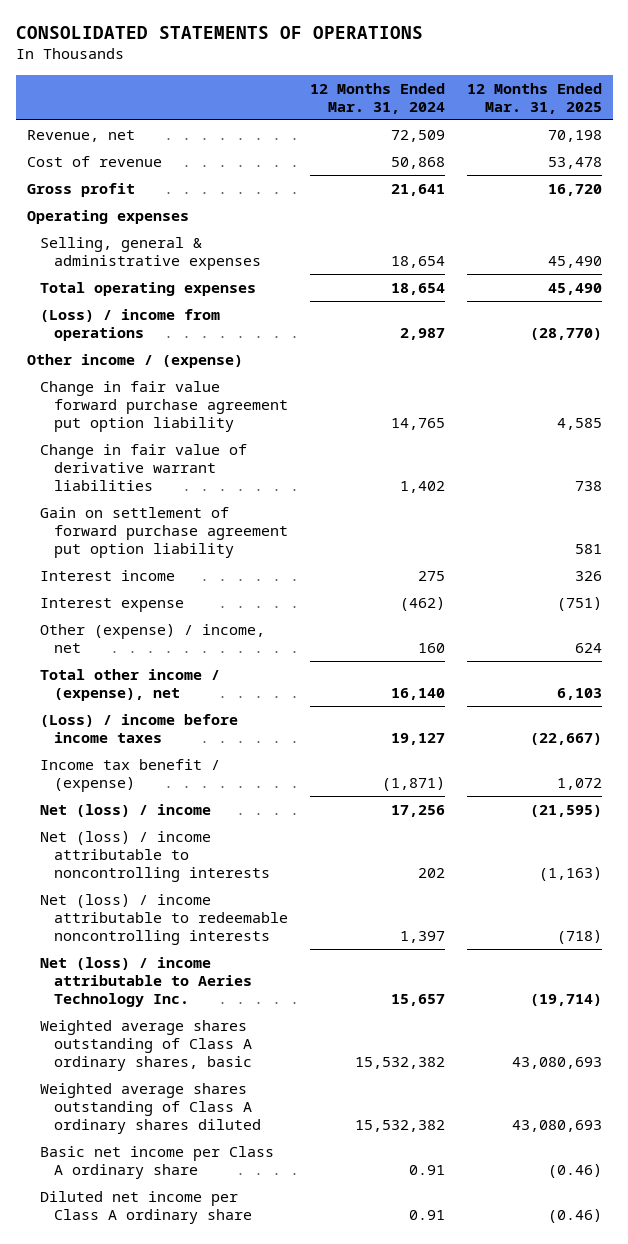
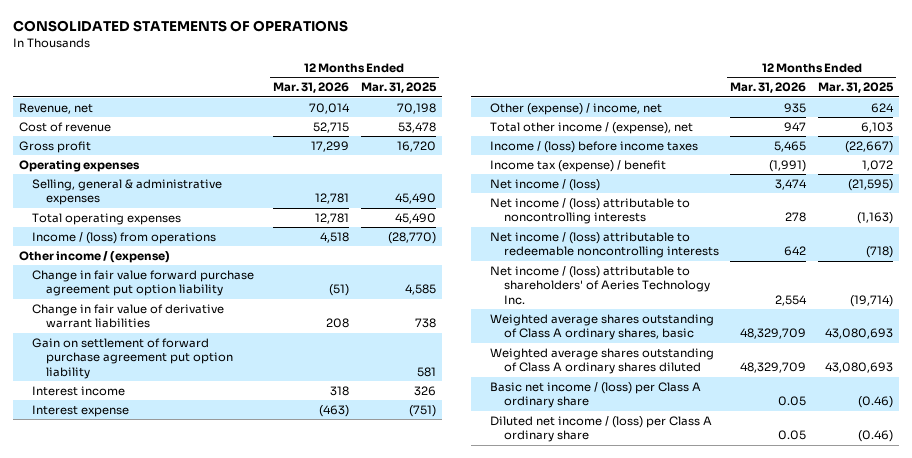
[309,82,445,114] 12 Months Ended Mar. 31, 2024 -> none
none -> [272,82,349,94] Mar. 31, 2026
[40,308,221,342] (Loss) / income from operations -> [32,231,217,244] Income / (loss) from operations
[40,713,239,744] (Loss) / income before income taxes -> [490,140,699,153] Income / (loss) before income taxes
[40,758,221,793] Income tax benefit / (expense) -> [490,159,667,172] Income tax (expense) / benefit
[40,803,212,817] Net (loss) / income -> [490,178,601,191] Net income / (loss)
[40,830,270,883] Net (loss) / income attributable to noncontrolling interests -> [490,197,691,225] Net income / (loss) attributable to noncontrolling interests
[40,893,288,946] Net (loss) / income attributable to redeemable noncontrolling interests -> [490,231,719,259] Net income / (loss) attributable to redeemable noncontrolling interests
[40,956,252,1008] Net (loss) / income attributable to Aeries Technology Inc. -> [490,265,710,306] Net income / (loss) attributable to shareholders' of Aeries Technology Inc.
[40,1145,275,1180] Basic net income per Class A ordinary share -> [490,381,702,409] Basic net income / (loss) per Class A ordinary share
[40,1190,252,1225] Diluted net income per Class A ordinary share -> [490,415,713,443] Diluted net income / (loss) per Class A ordinary share

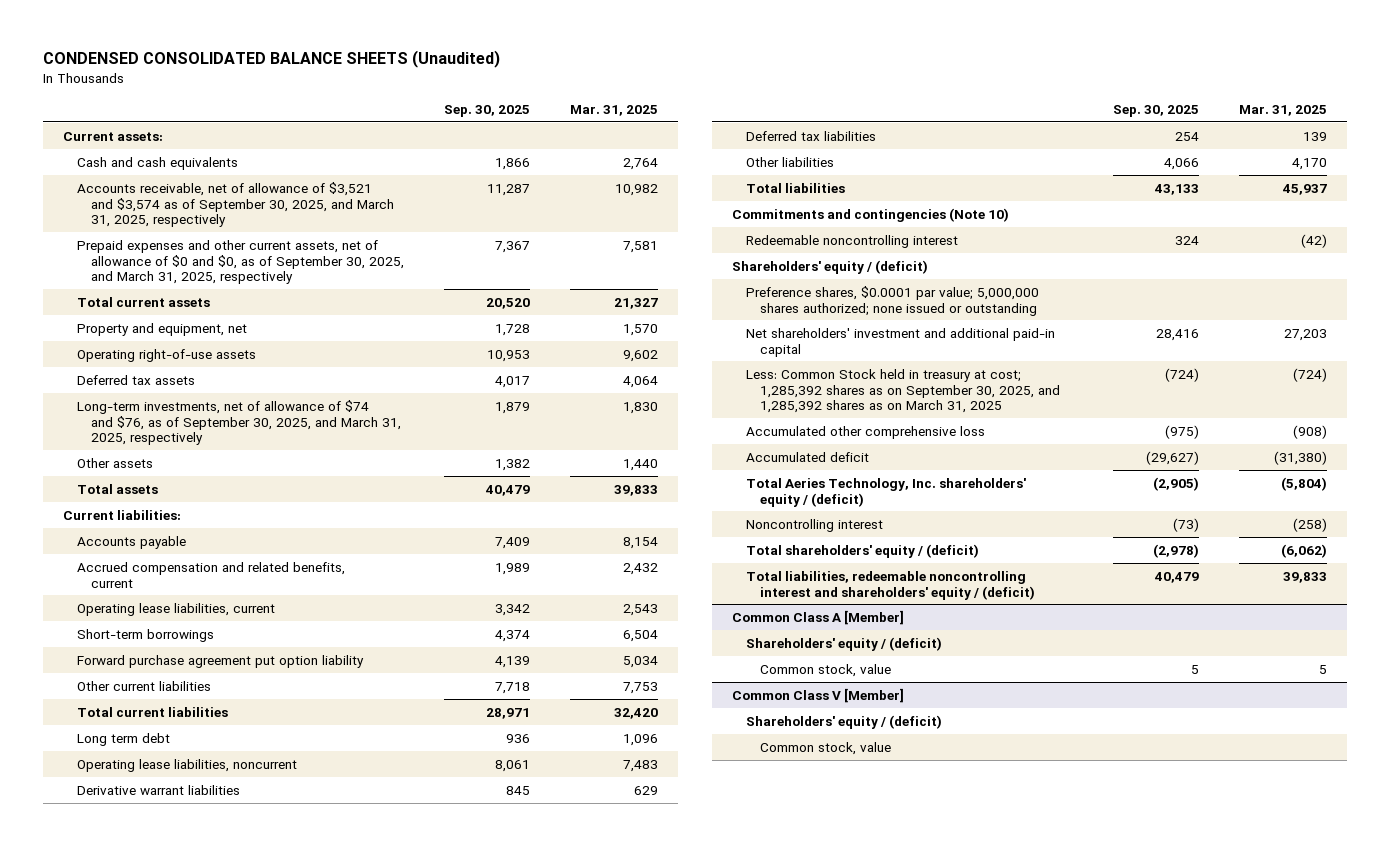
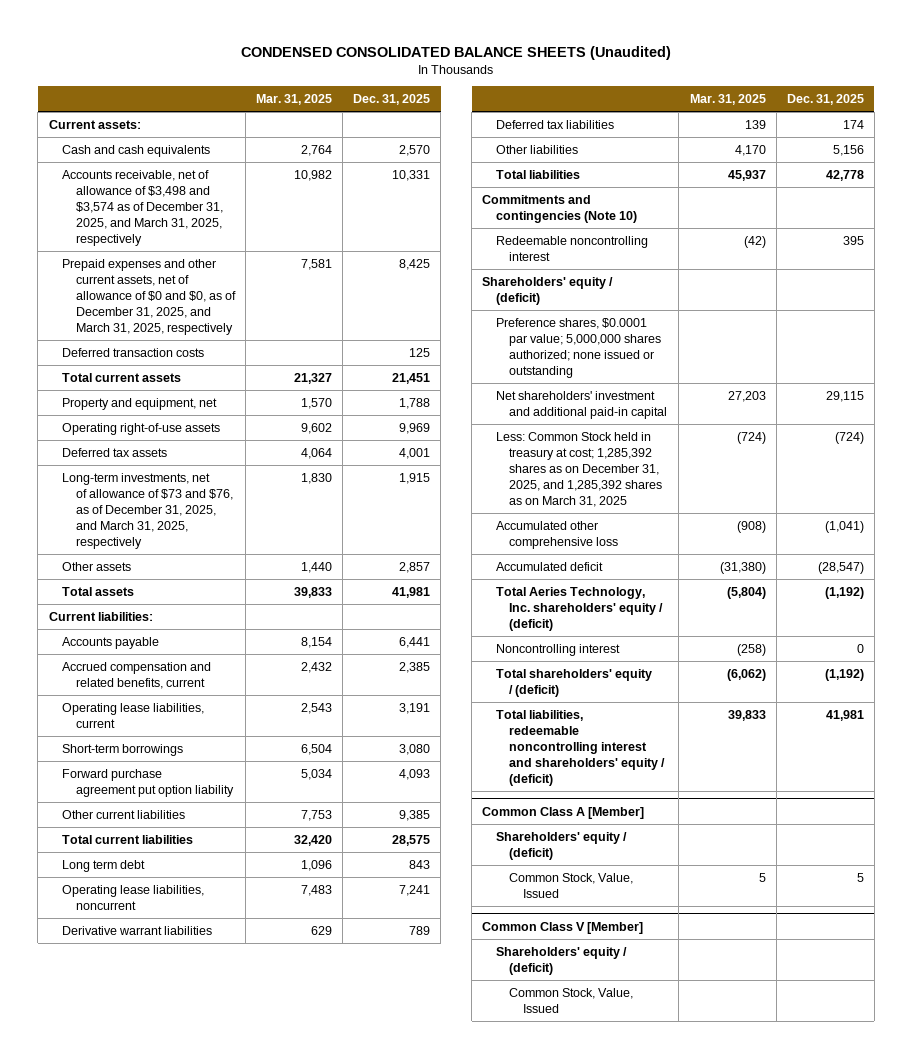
[443,105,530,118] Sep. 30, 2025 -> none
none -> [353,94,431,106] Dec. 31, 2025
[76,181,394,228] Accounts receivable, net of allowance of $3,521 and $3,574 as of September 30, 2025, and March 31, 2025, respectively -> [62,169,223,246] Accounts receivable, net of allowance of $3,498 and $3,574 as of December 31, 2025, and March 31, 2025, respectively
[76,239,404,285] Prepaid expenses and other current assets, net of allowance of $0 and $0, as of September 30, 2025, and March 31, 2025, respectively -> [62,258,236,335] Prepaid expenses and other current assets, net of allowance of $0 and $0, as of December 31, 2025, and March 31, 2025, respectively
none -> [62,347,205,357] Deferred transaction costs
[76,399,401,446] Long-term investments, net of allowance of $74 and $76, as of September 30, 2025, and March 31, 2025, respectively -> [62,472,233,549] Long-term investments, net of allowance of $73 and $76, as of December 31, 2025, and March 31, 2025, respectively
[745,368,1060,414] Less: Common Stock held in treasury at cost; 1,285,392 shares as on September 30, 2025, and 1,285,392 shares as on March 31, 2025 -> [495,431,663,507] Less: Common Stock held in treasury at cost; 1,285,392 shares as on December 31, 2025, and 1,285,392 shares as on March 31, 2025
[759,663,891,677] Common stock, value -> [509,872,634,898] Common Stock, Value, Issued
[759,741,891,755] Common stock, value -> [509,987,634,1013] Common Stock, Value, Issued

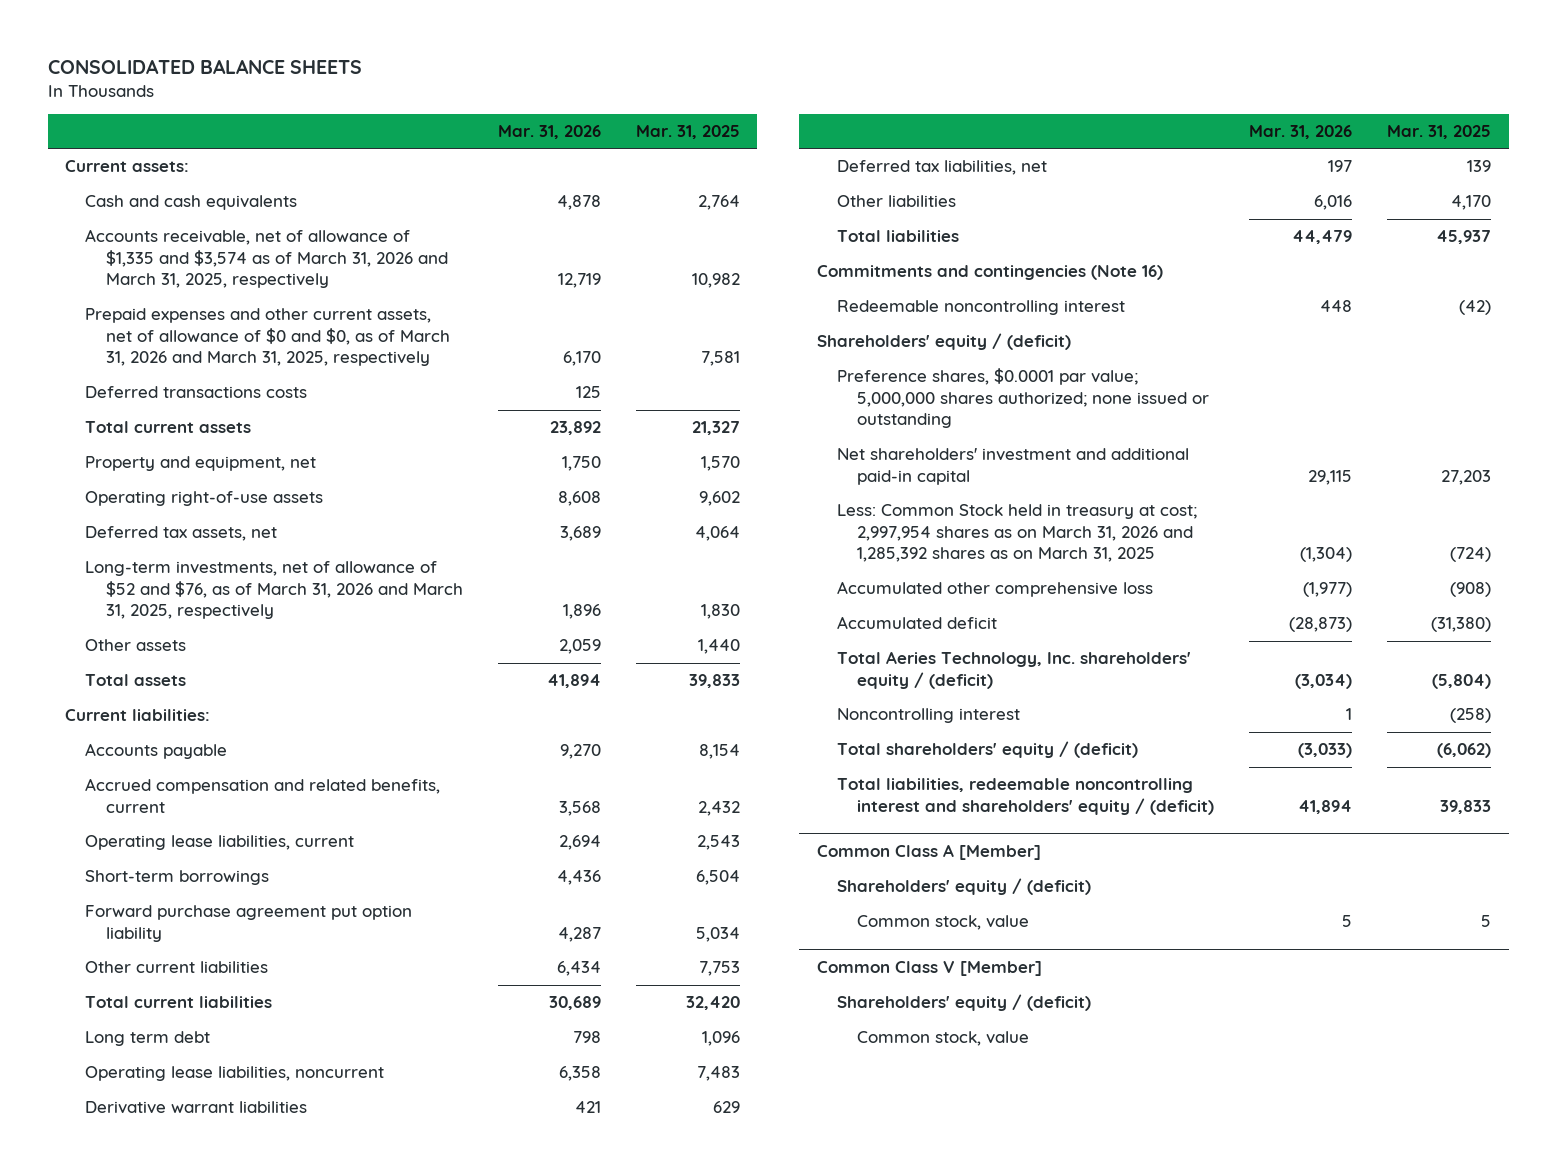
[241,46,672,61] CONDENSED CONSOLIDATED BALANCE SHEETS (Unaudited) -> [47,58,362,74] CONSOLIDATED BALANCE SHEETS
[353,94,431,106] Dec. 31, 2025 -> none
none -> [497,125,601,140] Mar. 31, 2026
[62,169,223,246] Accounts receivable, net of allowance of $3,498 and $3,574 as of December 31, 2025, and March 31, 2025, respectively -> [85,229,448,289] Accounts receivable, net of allowance of $1,335 and $3,574 as of March 31, 2026 and March 31, 2025, respectively
[62,258,236,335] Prepaid expenses and other current assets, net of allowance of $0 and $0, as of December 31, 2025, and March 31, 2025, respectively -> [85,308,450,367] Prepaid expenses and other current assets, net of allowance of $0 and $0, as of March 31, 2026 and March 31, 2025, respectively
[62,347,205,357] Deferred transaction costs -> [85,386,308,399] Deferred transactions costs
[62,447,168,457] Deferred tax assets -> [85,526,278,542] Deferred tax assets, net
[62,472,233,549] Long-term investments, net of allowance of $73 and $76, as of December 31, 2025, and March 31, 2025, respectively -> [85,561,463,620] Long-term investments, net of allowance of $52 and $76, as of March 31, 2026 and March 31, 2025, respectively
[495,119,614,129] Deferred tax liabilities -> [837,160,1048,176] Deferred tax liabilities, net
[482,194,637,223] Commitments and contingencies (Note 10) -> [816,265,1163,281] Commitments and contingencies (Note 16)
[495,431,663,507] Less: Common Stock held in treasury at cost; 1,285,392 shares as on December 31, 2025, and 1,285,392 shares as on March 31, 2025 -> [837,504,1198,563] Less: Common Stock held in treasury at cost; 2,997,954 shares as on March 31, 2026 and 1,285,392 shares as on March 31, 2025
[509,872,634,898] Common Stock, Value, Issued -> [857,915,1030,931] Common stock, value
[509,987,634,1013] Common Stock, Value, Issued -> [857,1031,1030,1047] Common stock, value

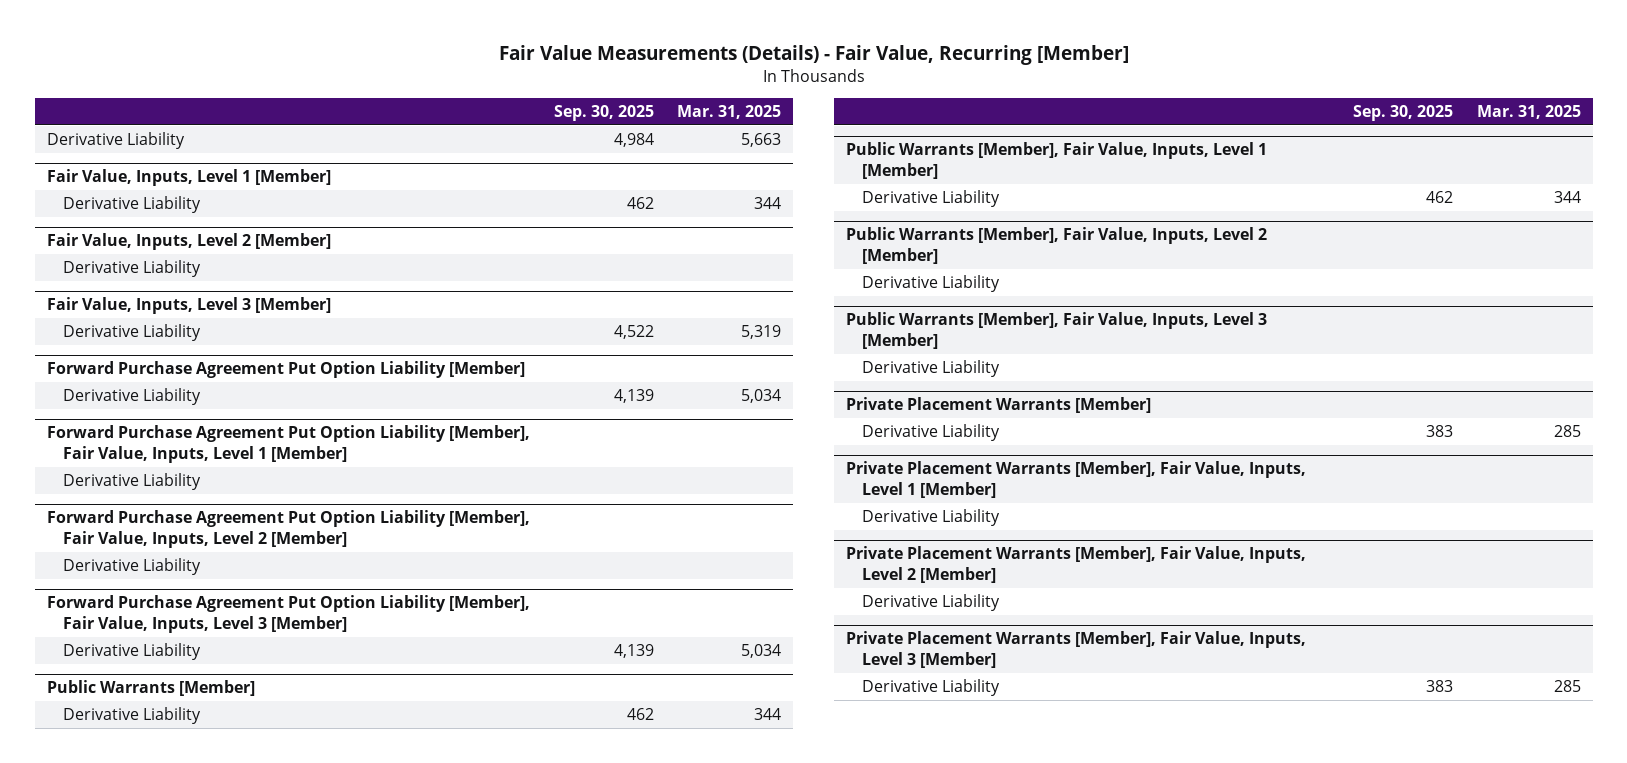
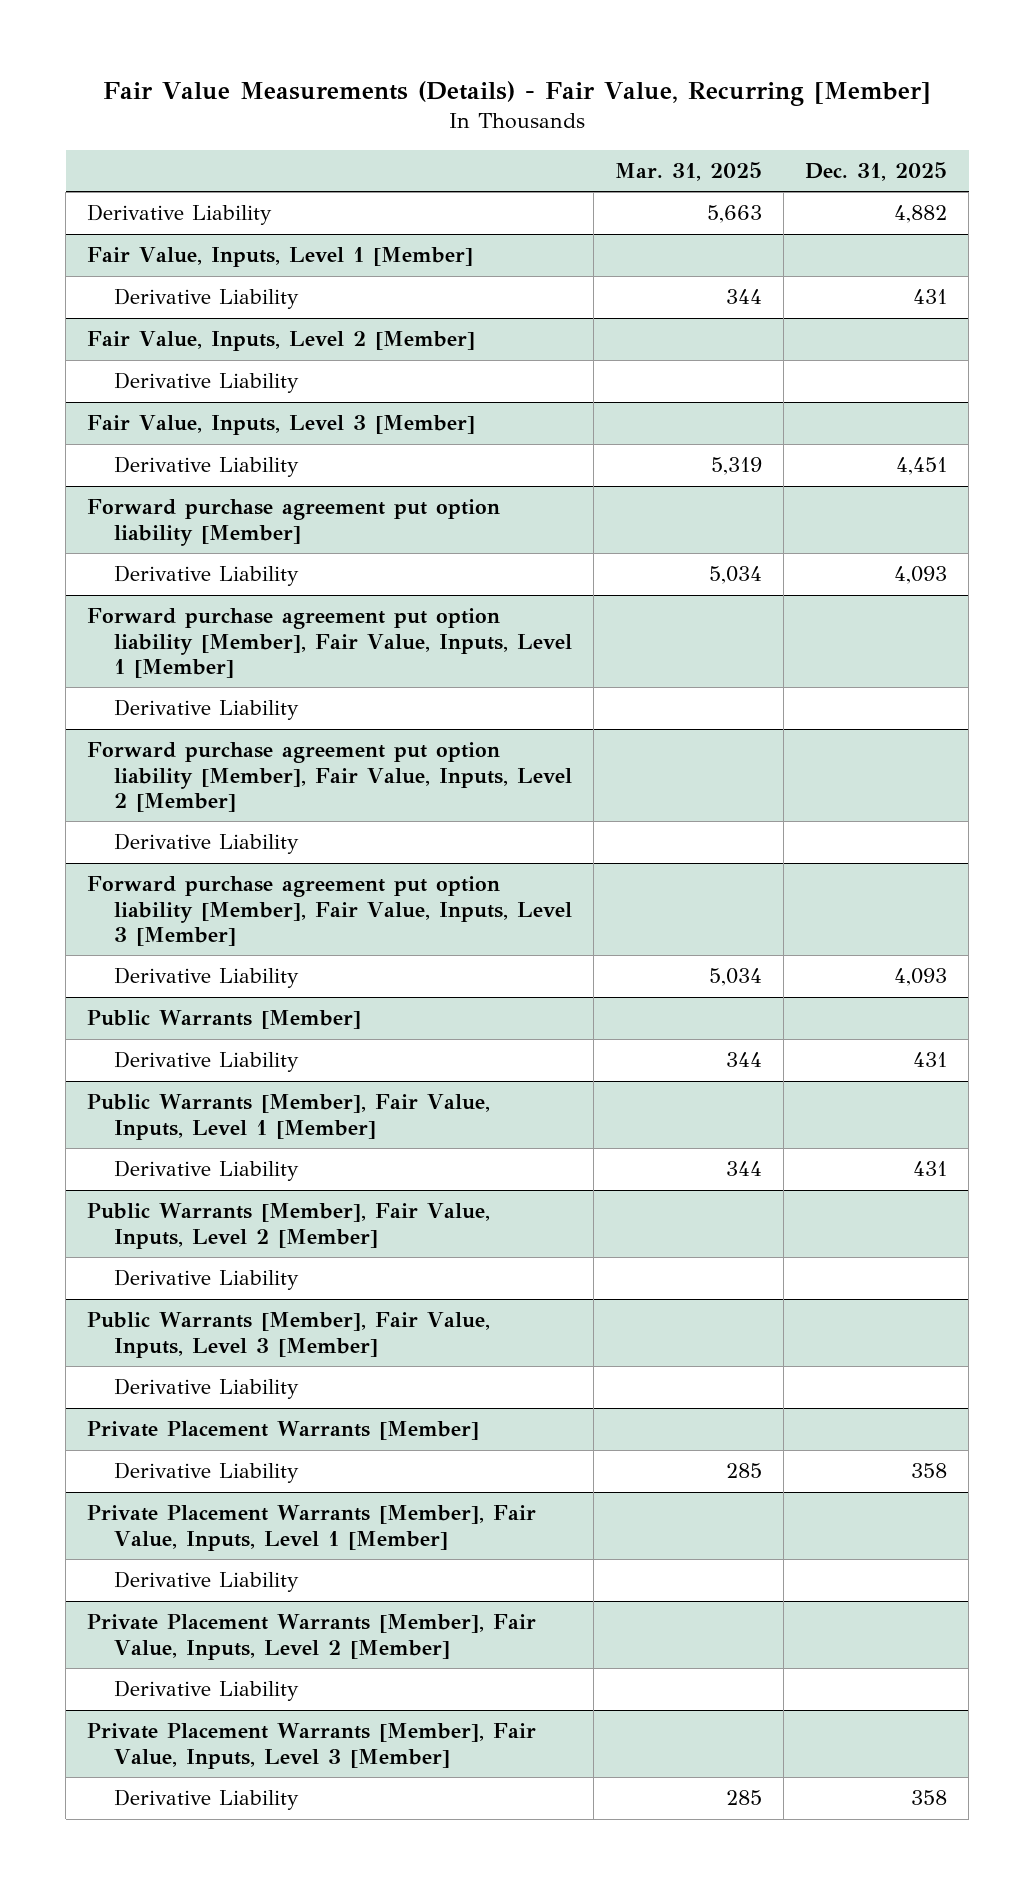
[553,104,654,121] Sep. 30, 2025 -> none
none -> [805,161,948,181] Dec. 31, 2025
[46,361,525,379] Forward Purchase Agreement Put Option Liability [Member] -> [87,499,501,546] Forward purchase agreement put option liability [Member]
[46,425,530,464] Forward Purchase Agreement Put Option Liability [Member], Fair Value, Inputs, Level 1 [Member] -> [87,608,572,678] Forward purchase agreement put option liability [Member], Fair Value, Inputs, Level 1 [Member]
[46,510,530,549] Forward Purchase Agreement Put Option Liability [Member], Fair Value, Inputs, Level 2 [Member] -> [87,742,572,812] Forward purchase agreement put option liability [Member], Fair Value, Inputs, Level 2 [Member]
[46,595,530,634] Forward Purchase Agreement Put Option Liability [Member], Fair Value, Inputs, Level 3 [Member] -> [87,876,572,946] Forward purchase agreement put option liability [Member], Fair Value, Inputs, Level 3 [Member]

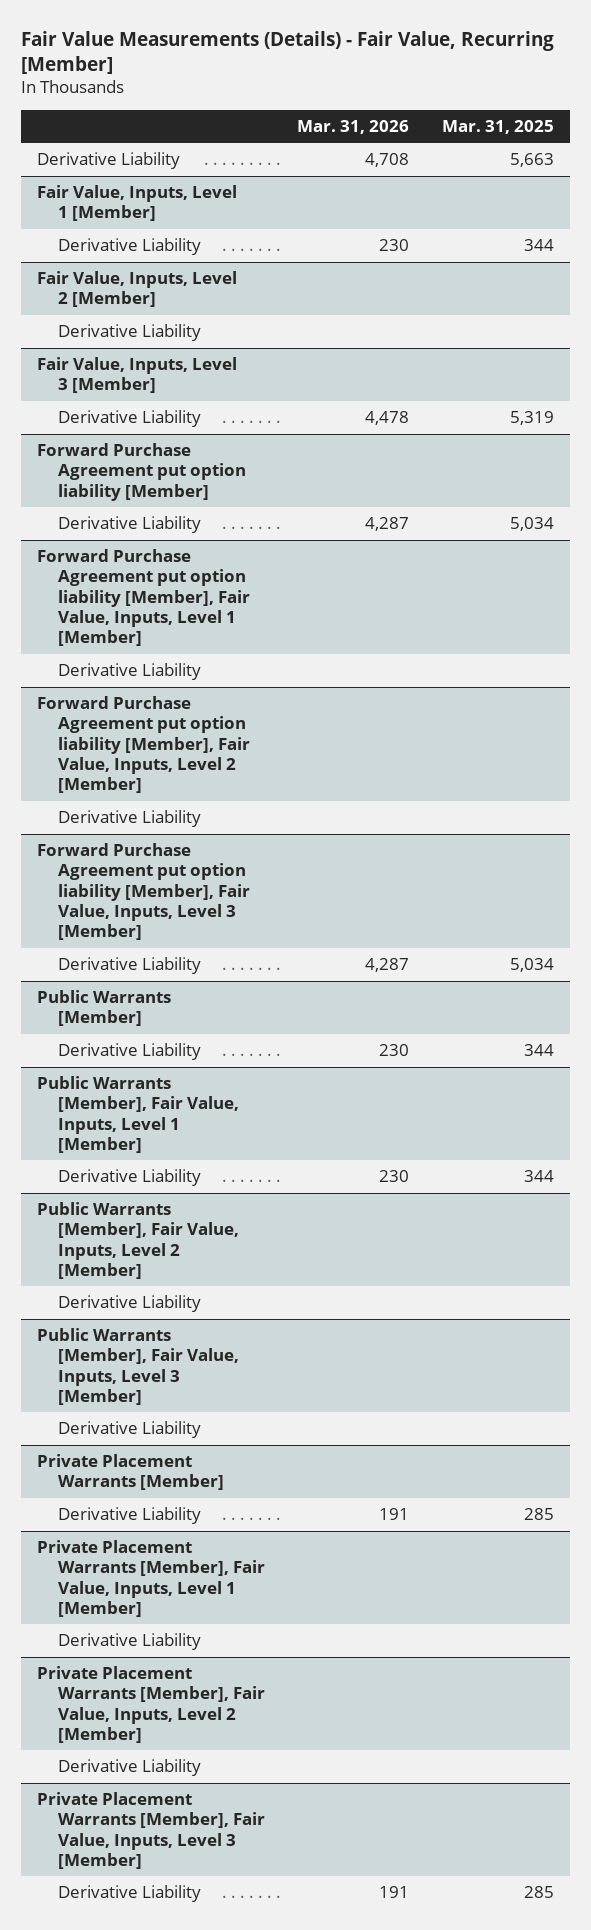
[805,161,948,181] Dec. 31, 2025 -> none
none -> [297,119,410,134] Mar. 31, 2026
[87,499,501,546] Forward purchase agreement put option liability [Member] -> [37,443,246,501] Forward Purchase Agreement put option liability [Member]
[87,608,572,678] Forward purchase agreement put option liability [Member], Fair Value, Inputs, Level 1 [Member] -> [37,549,250,647] Forward Purchase Agreement put option liability [Member], Fair Value, Inputs, Level 1 [Member]
[87,742,572,812] Forward purchase agreement put option liability [Member], Fair Value, Inputs, Level 2 [Member] -> [37,696,250,794] Forward Purchase Agreement put option liability [Member], Fair Value, Inputs, Level 2 [Member]
[87,876,572,946] Forward purchase agreement put option liability [Member], Fair Value, Inputs, Level 3 [Member] -> [37,843,250,941] Forward Purchase Agreement put option liability [Member], Fair Value, Inputs, Level 3 [Member]

